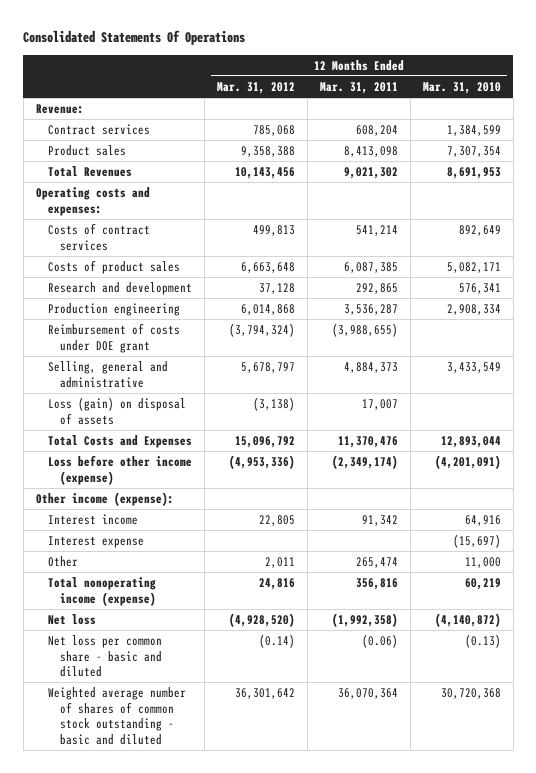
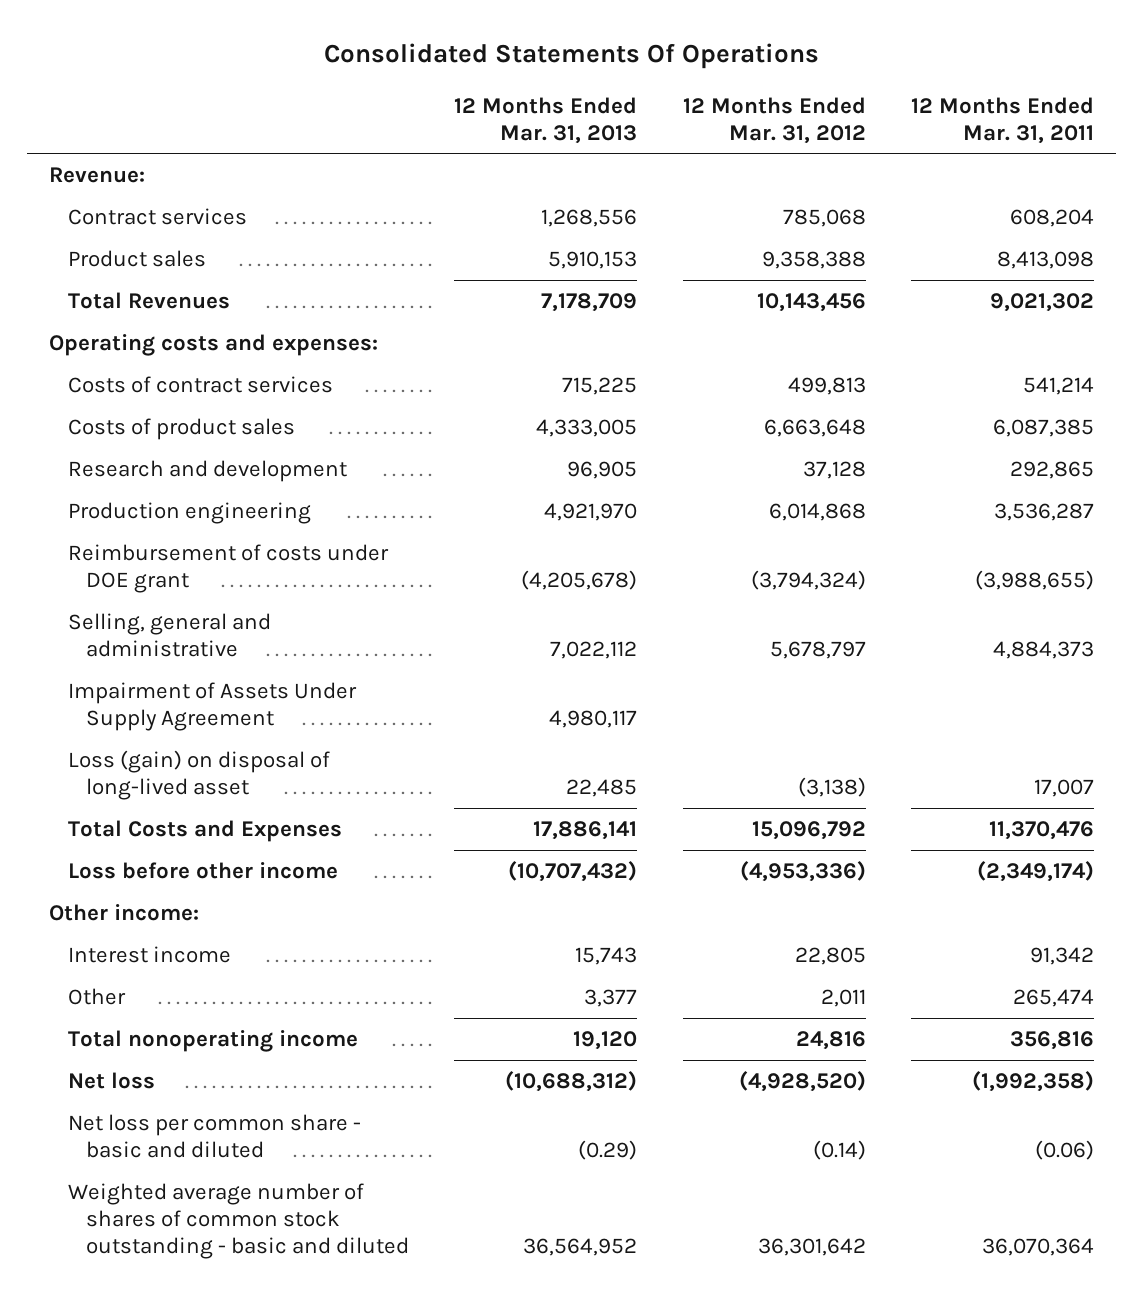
[422,81,501,94] Mar. 31, 2010 -> none
none -> [454,96,638,144] 12 Months Ended Mar. 31, 2013
none -> [67,682,357,731] Impairment of Assets Under Supply Agreement
[47,396,186,425] Loss (gain) on disposal of assets -> [67,750,330,800] Loss (gain) on disposal of long-lived asset
[47,454,192,485] Loss before other income (expense) -> [67,862,338,880] Loss before other income
[35,491,174,506] Other income (expense): -> [49,904,200,922] Other income:
[47,535,144,548] Interest expense -> none
[47,576,157,606] Total nonoperating income (expense) -> [67,1030,358,1053] Total nonoperating income

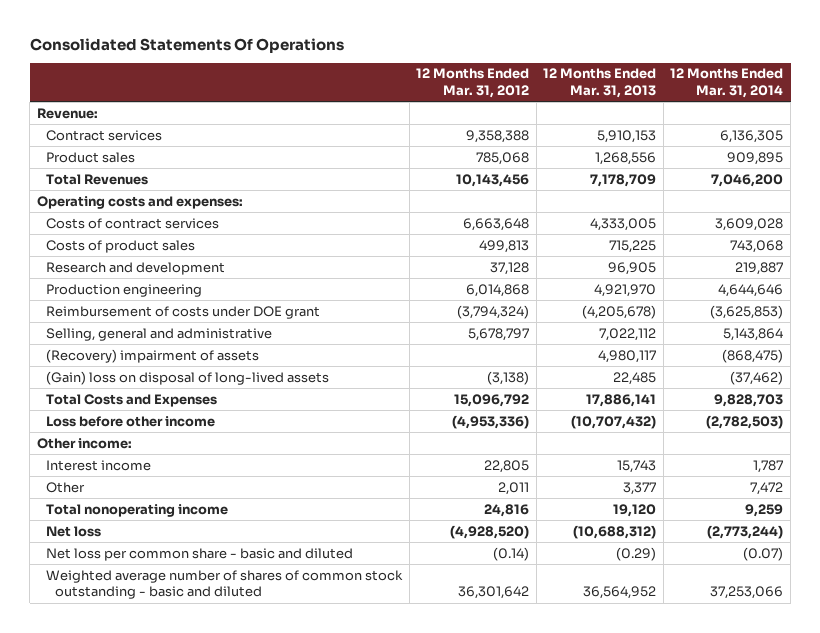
[910,96,1094,144] 12 Months Ended Mar. 31, 2011 -> none
none -> [670,68,784,99] 12 Months Ended Mar. 31, 2014
[541,209,638,228] 1,268,556 -> [597,129,657,143] 5,910,153
[782,209,866,228] 785,068 -> [466,129,530,143] 9,358,388
[548,251,638,270] 5,910,153 -> [595,151,657,165] 1,268,556
[761,251,866,270] 9,358,388 -> [476,151,530,165] 785,068
[562,377,638,396] 715,225 -> [590,217,657,231] 4,333,005
[787,377,866,396] 499,813 -> [463,217,530,231] 6,663,648
[536,419,638,438] 4,333,005 -> [609,239,657,253] 715,225
[763,419,866,438] 6,663,648 -> [479,239,530,253] 499,813
[67,682,357,731] Impairment of Assets Under Supply Agreement -> [45,348,259,363] (Recovery) impairment of assets
[67,750,330,800] Loss (gain) on disposal of long-lived asset -> [45,370,329,385] (Gain) loss on disposal of long-lived assets

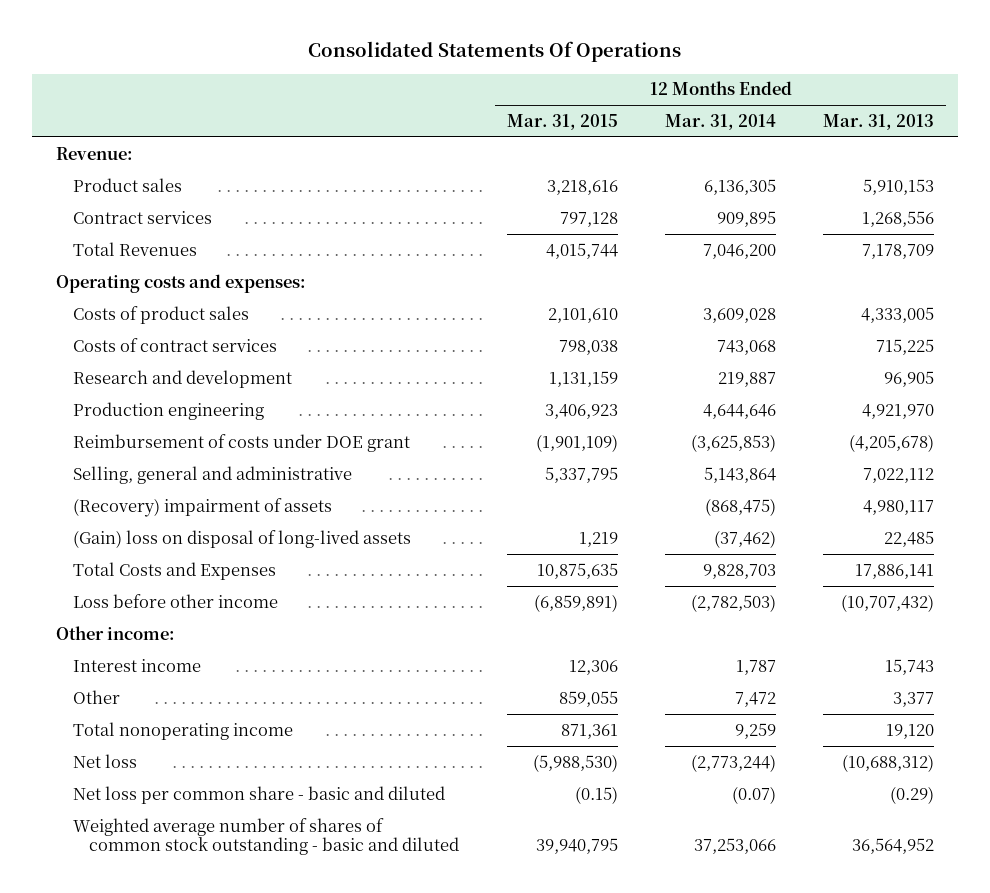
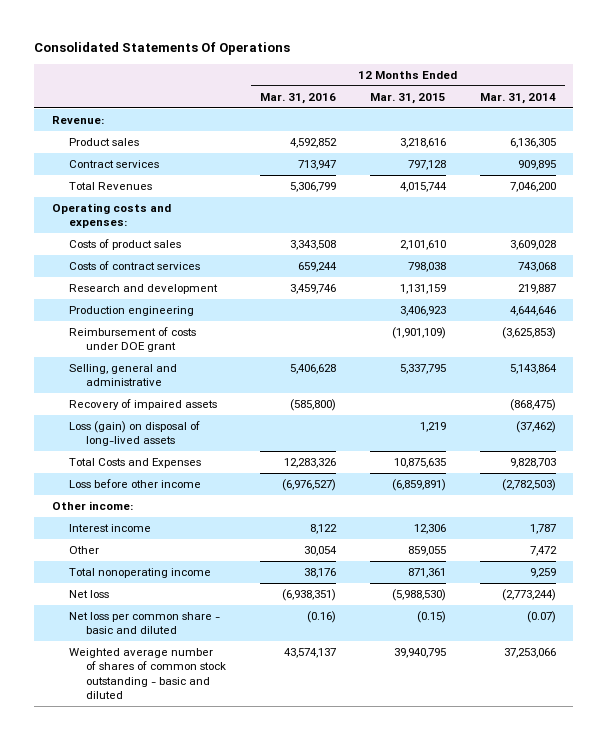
[823,113,935,130] Mar. 31, 2013 -> none
none -> [259,92,336,104] Mar. 31, 2016
[72,497,332,517] (Recovery) impairment of assets -> [68,399,217,411] Recovery of impaired assets
[72,529,411,548] (Gain) loss on disposal of long-lived assets -> [68,421,200,447] Loss (gain) on disposal of long-lived assets

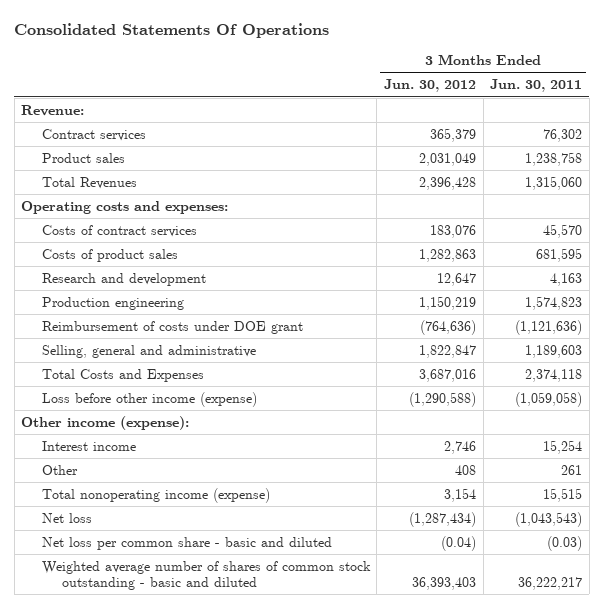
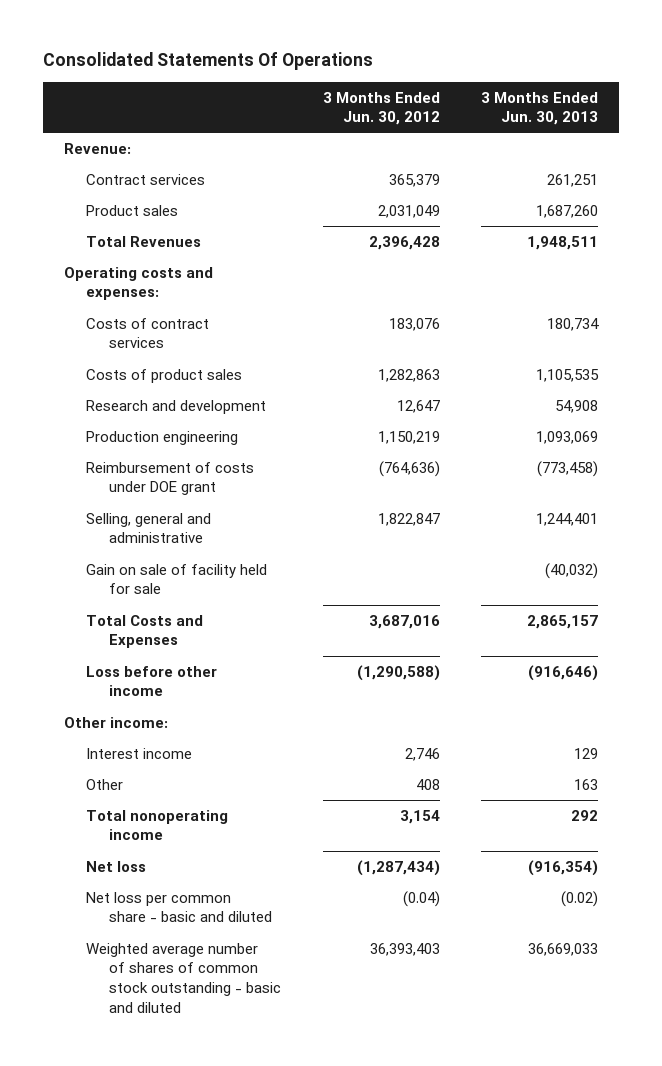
[490,79,583,93] Jun. 30, 2011 -> none
none -> [481,91,599,126] 3 Months Ended Jun. 30, 2013
none -> [86,563,268,595] Gain on sale of facility held for sale
[41,391,257,407] Loss before other income (expense) -> [86,665,218,697] Loss before other income
[21,415,190,430] Other income (expense): -> [63,716,168,728] Other income:
[41,487,270,503] Total nonoperating income (expense) -> [86,809,229,841] Total nonoperating income

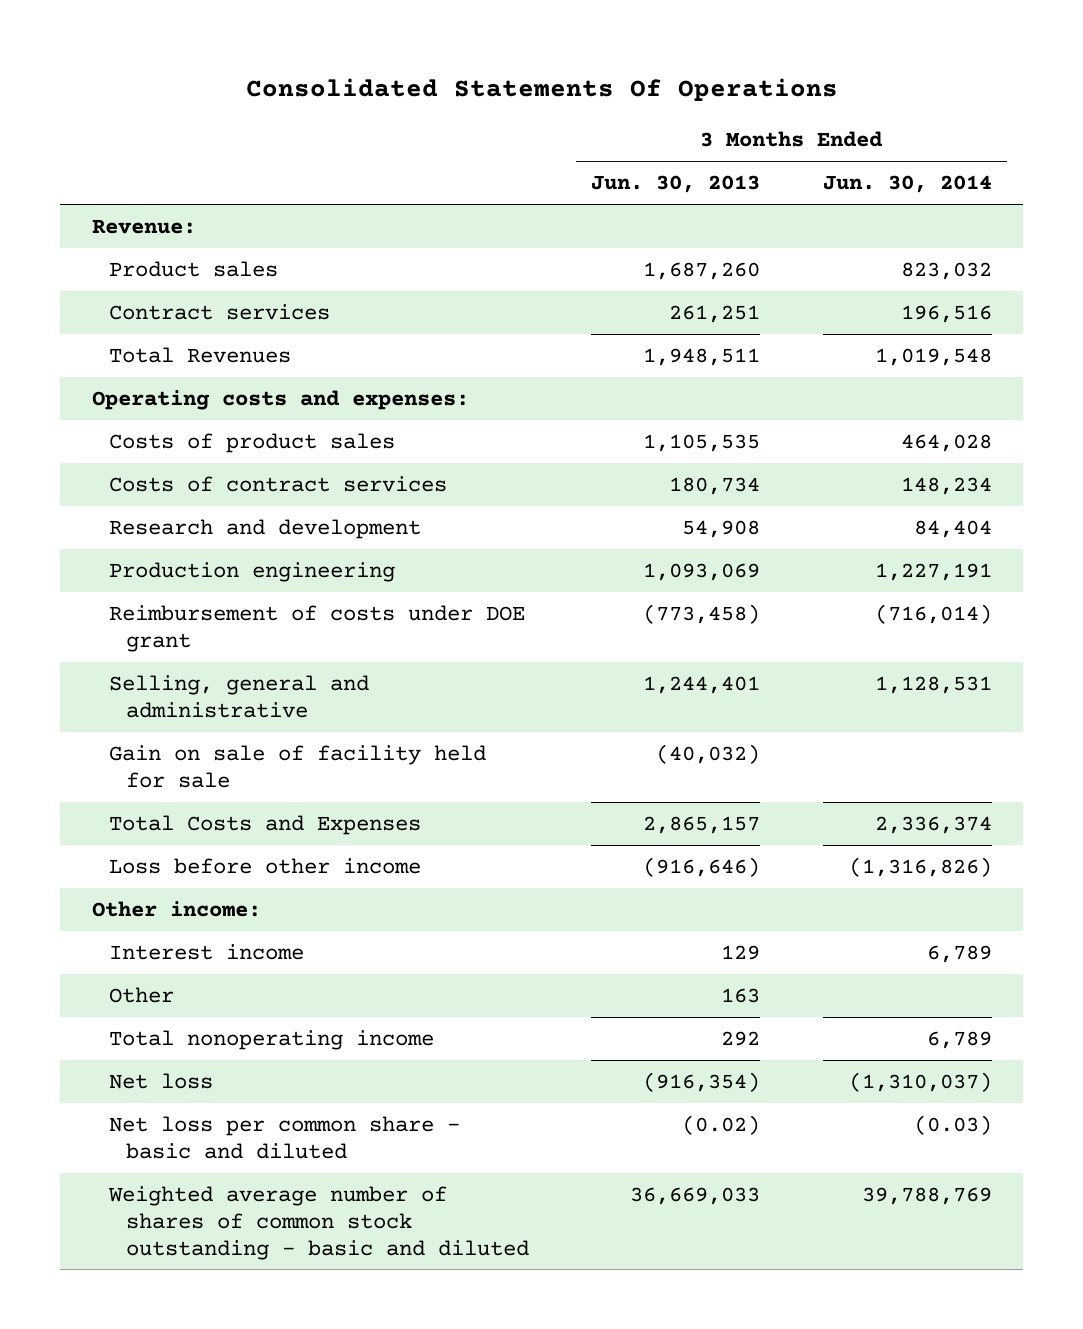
[322,91,440,126] 3 Months Ended Jun. 30, 2012 -> none
none -> [822,175,992,194] Jun. 30, 2014
[86,173,206,185] Contract services -> [108,304,330,321] Contract services
[86,317,210,349] Costs of contract services -> [108,476,447,493] Costs of contract services

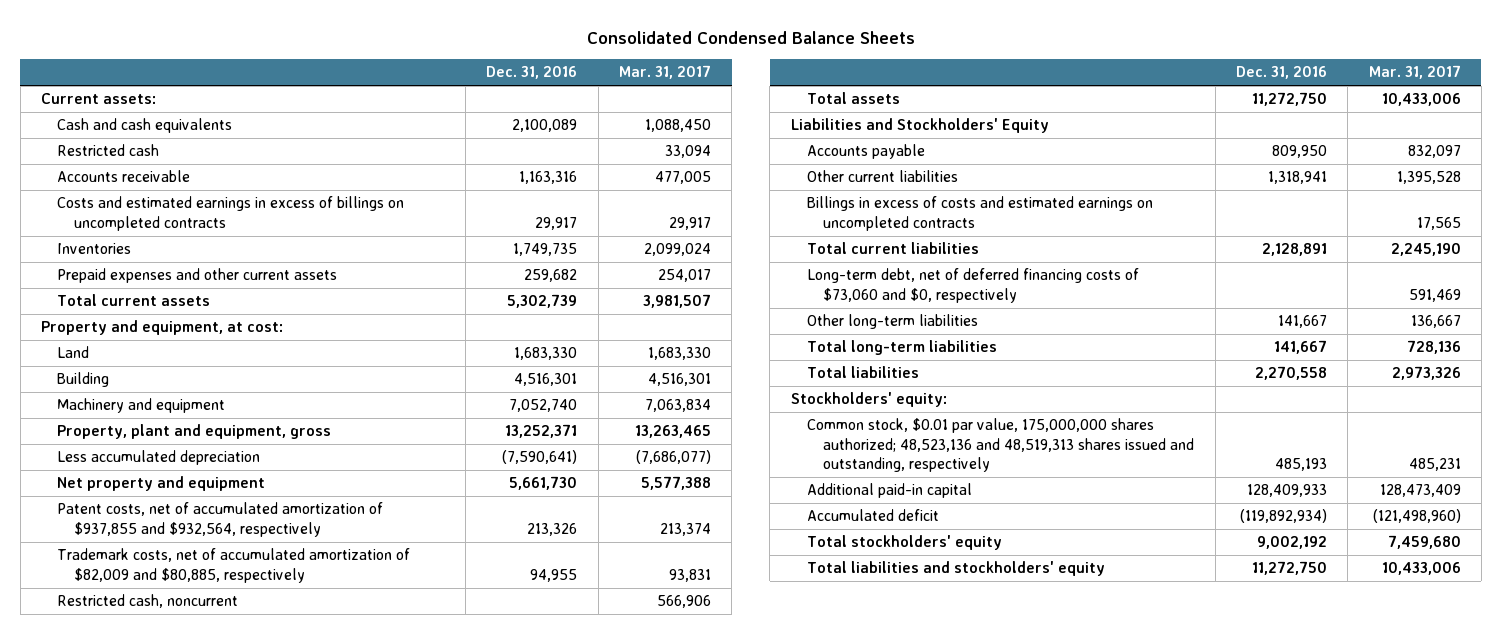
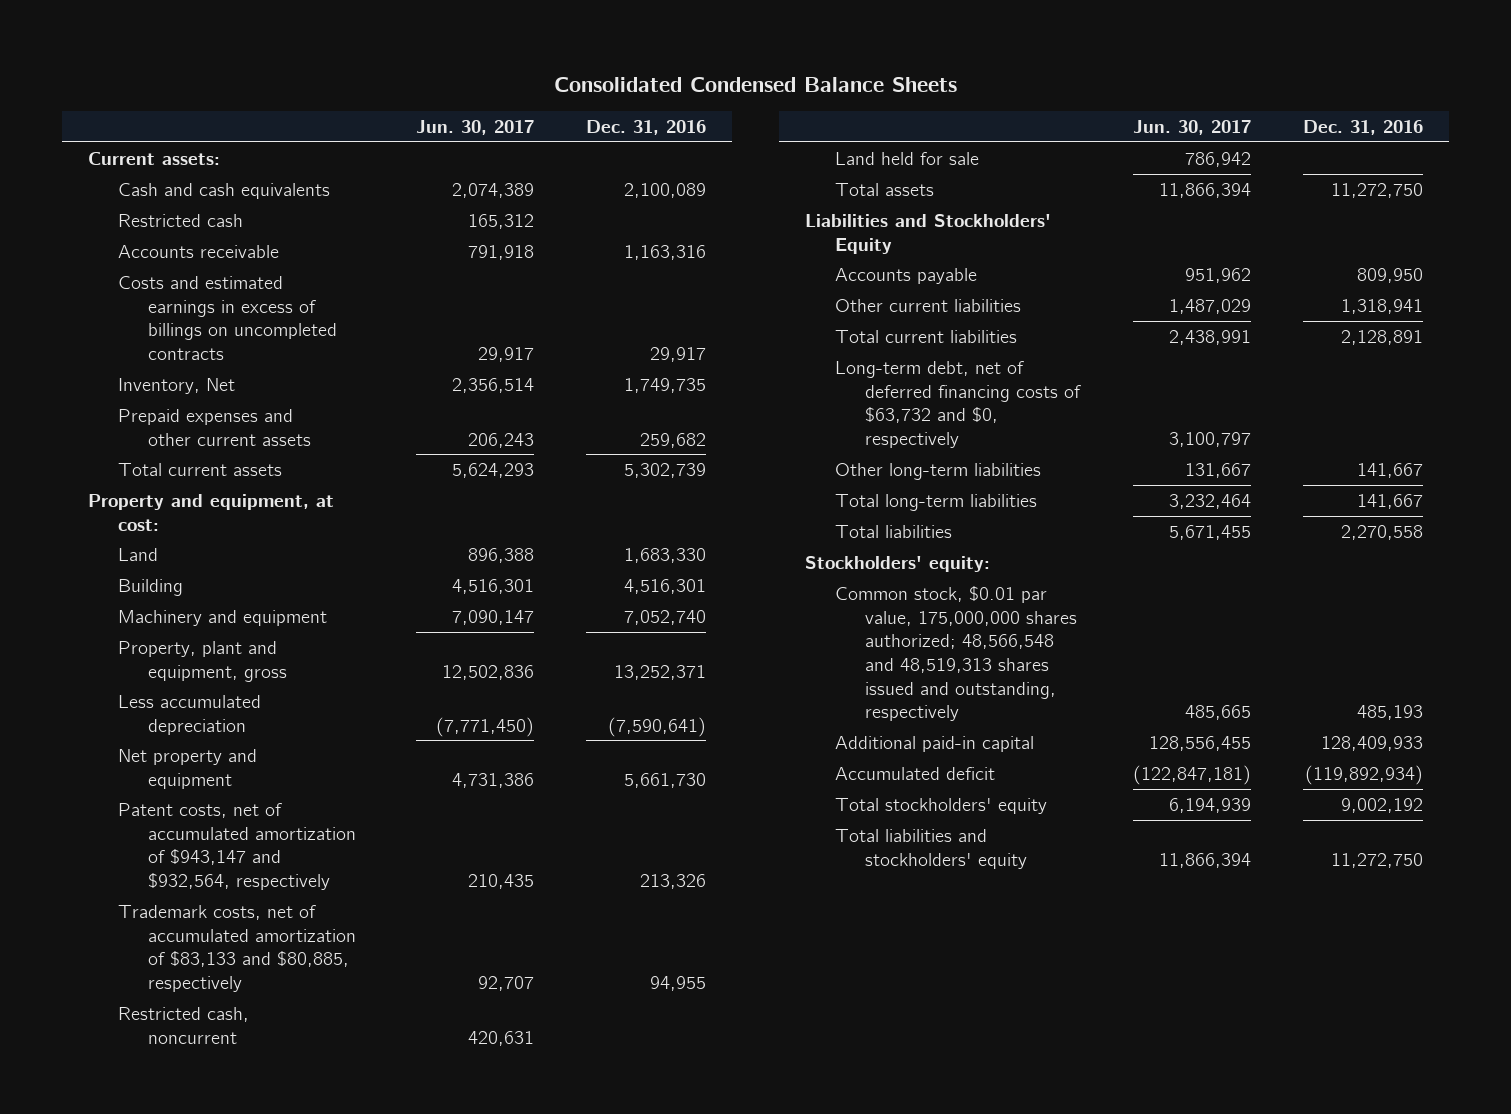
[619,65,712,80] Mar. 31, 2017 -> none
none -> [415,120,534,136] Jun. 30, 2017
[57,243,132,255] Inventories -> [118,377,236,394] Inventory, Net
[57,502,384,537] Patent costs, net of accumulated amortization of $937,855 and $932,564, respectively -> [118,802,357,890] Patent costs, net of accumulated amortization of $943,147 and $932,564, respectively
[57,548,411,583] Trademark costs, net of accumulated amortization of $82,009 and $80,885, respectively -> [118,904,357,992] Trademark costs, net of accumulated amortization of $83,133 and $80,885, respectively
none -> [835,151,980,165] Land held for sale
[807,196,1154,231] Billings in excess of costs and estimated earnings on uncompleted contracts -> none
[807,268,1140,303] Long-term debt, net of deferred financing costs of $73,060 and $0, respectively -> [835,360,1082,448] Long-term debt, net of deferred financing costs of $63,732 and $0, respectively
[807,418,1195,473] Common stock, $0.01 par value, 175,000,000 shares authorized; 48,523,136 and 48,519,313 shares issued and outstanding, respectively -> [835,585,1078,722] Common stock, $0.01 par value, 175,000,000 shares authorized; 48,566,548 and 48,519,313 shares issued and outstanding, respectively

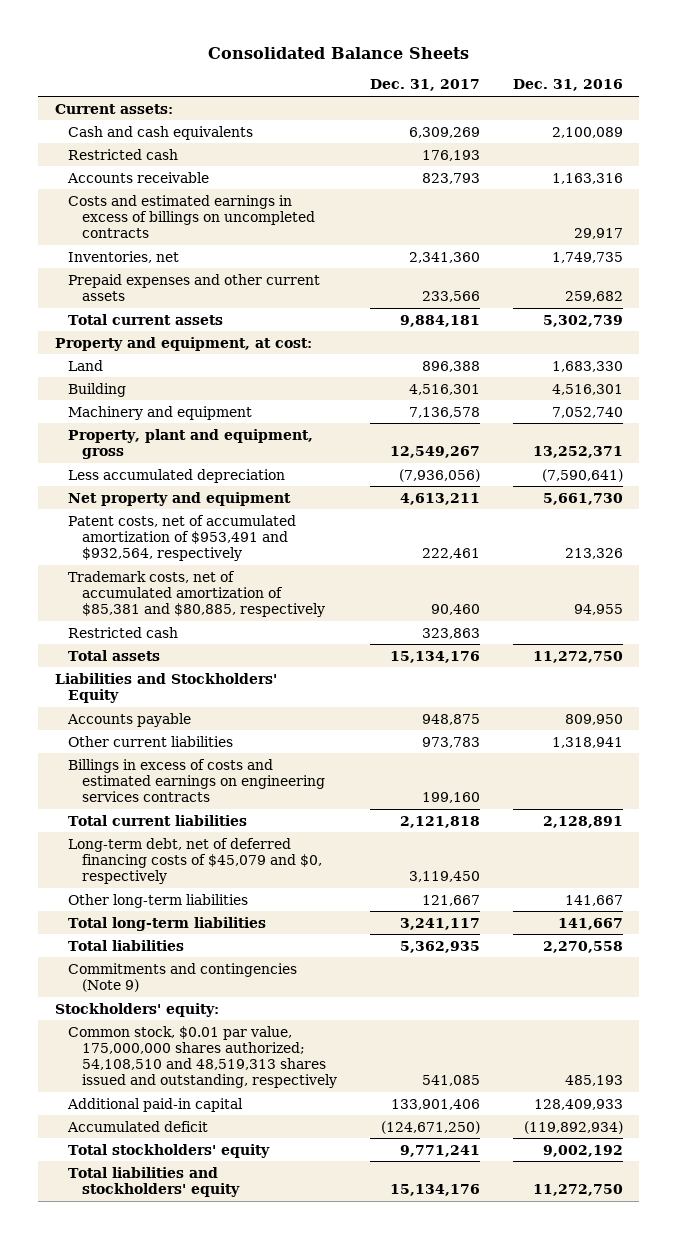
[553,77,957,93] Consolidated Condensed Balance Sheets -> [207,47,469,60] Consolidated Balance Sheets
[415,120,534,136] Jun. 30, 2017 -> none
none -> [369,79,480,92] Dec. 31, 2017
[118,377,236,394] Inventory, Net -> [68,250,180,263] Inventories, net
[835,151,980,165] Land held for sale -> none
[118,802,357,890] Patent costs, net of accumulated amortization of $943,147 and $932,564, respectively -> [68,514,297,562] Patent costs, net of accumulated amortization of $953,491 and $932,564, respectively
[118,904,357,992] Trademark costs, net of accumulated amortization of $83,133 and $80,885, respectively -> [68,570,325,618] Trademark costs, net of accumulated amortization of $85,381 and $80,885, respectively
[118,1006,250,1044] Restricted cash, noncurrent -> [68,626,179,638] Restricted cash
none -> [68,758,325,803] Billings in excess of costs and estimated earnings on engineering services contracts
[835,360,1082,448] Long-term debt, net of deferred financing costs of $63,732 and $0, respectively -> [68,837,322,885] Long-term debt, net of deferred financing costs of $45,079 and $0, respectively
none -> [68,962,298,992] Commitments and contingencies (Note 9)
[835,585,1078,722] Common stock, $0.01 par value, 175,000,000 shares authorized; 48,566,548 and 48,519,313 shares issued and outstanding, respectively -> [68,1025,337,1089] Common stock, $0.01 par value, 175,000,000 shares authorized; 54,108,510 and 48,519,313 shares issued and outstanding, respectively

